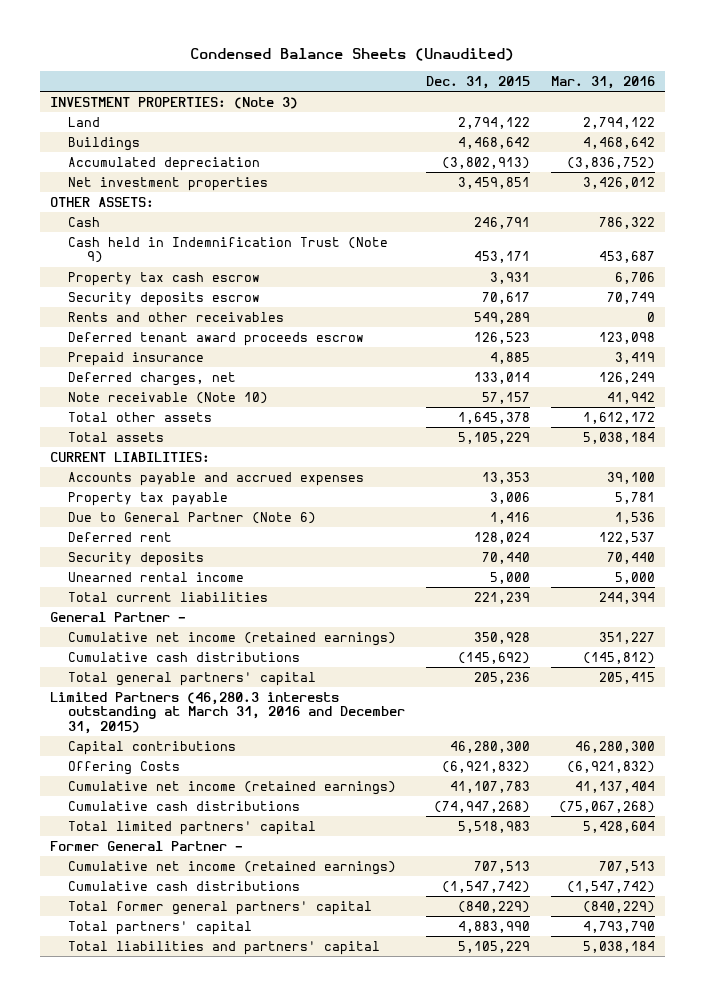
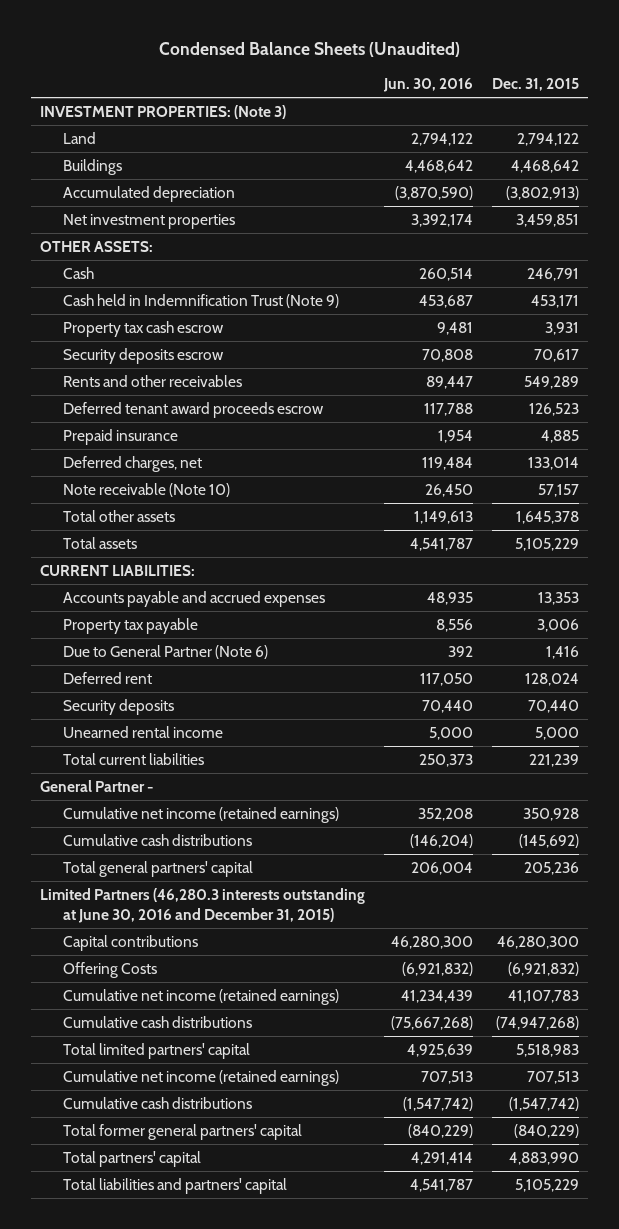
[550,75,655,89] Mar. 31, 2016 -> none
none -> [383,78,474,93] Jun. 30, 2016
[50,691,406,735] Limited Partners (46,280.3 interests outstanding at March 31, 2016 and December 31, 2015) -> [40,888,366,923] Limited Partners (46,280.3 interests outstanding at June 30, 2016 and December 31, 2015)
[50,840,244,851] Former General Partner - -> none

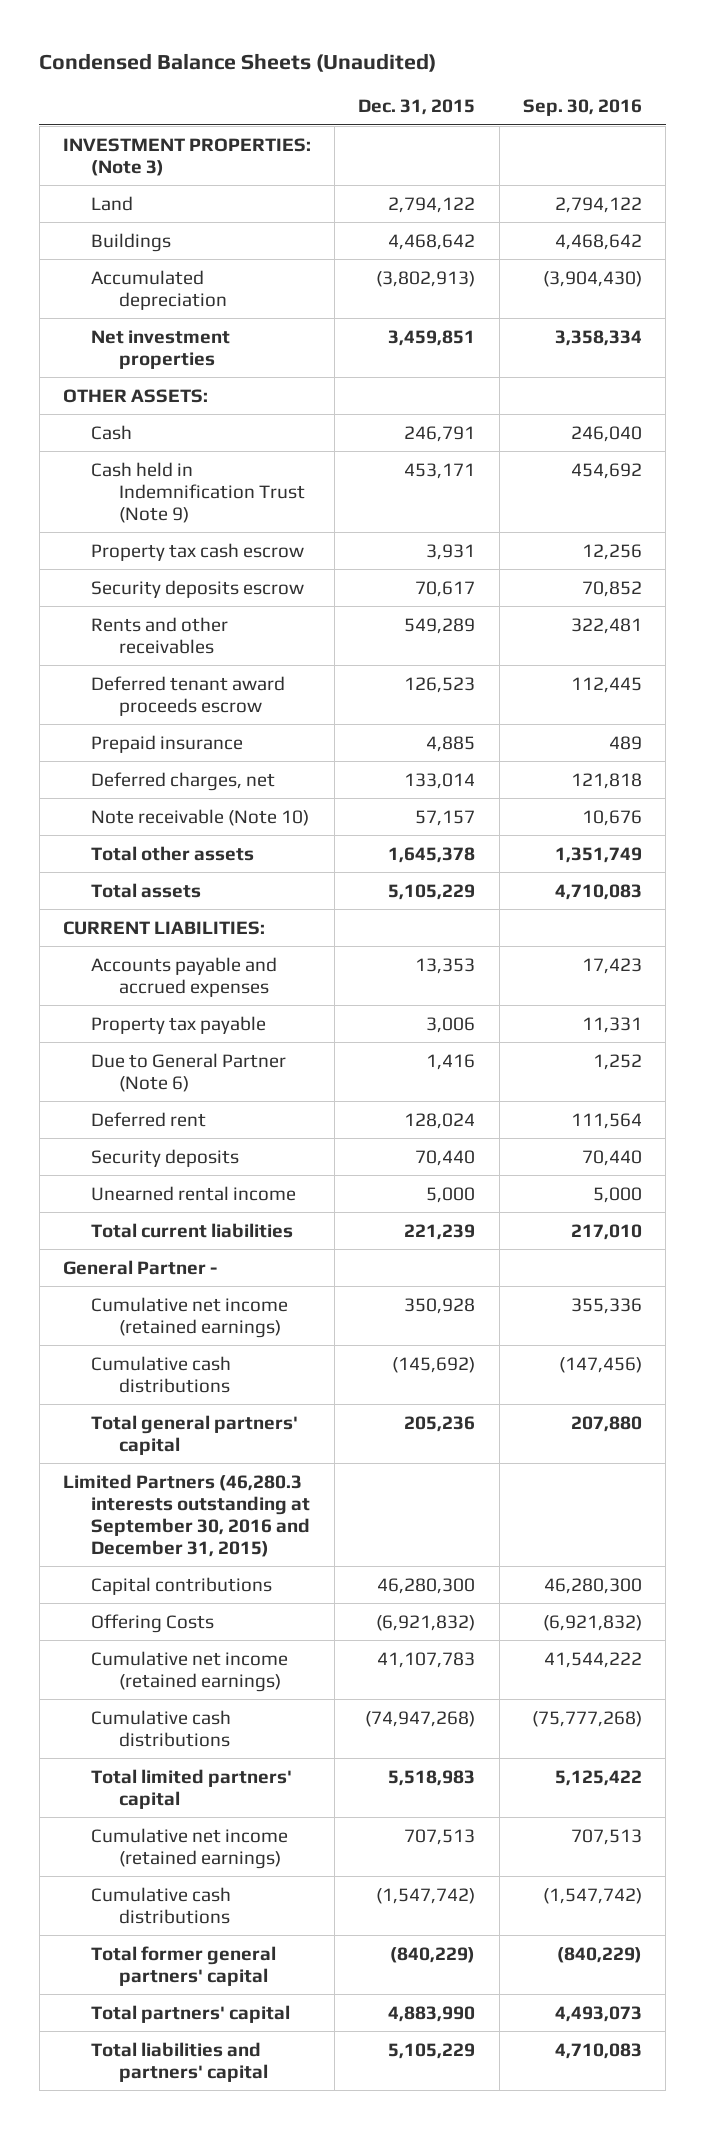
[383,78,474,93] Jun. 30, 2016 -> none
none -> [522,99,642,117] Sep. 30, 2016
[40,888,366,923] Limited Partners (46,280.3 interests outstanding at June 30, 2016 and December 31, 2015) -> [63,1473,311,1557] Limited Partners (46,280.3 interests outstanding at September 30, 2016 and December 31, 2015)

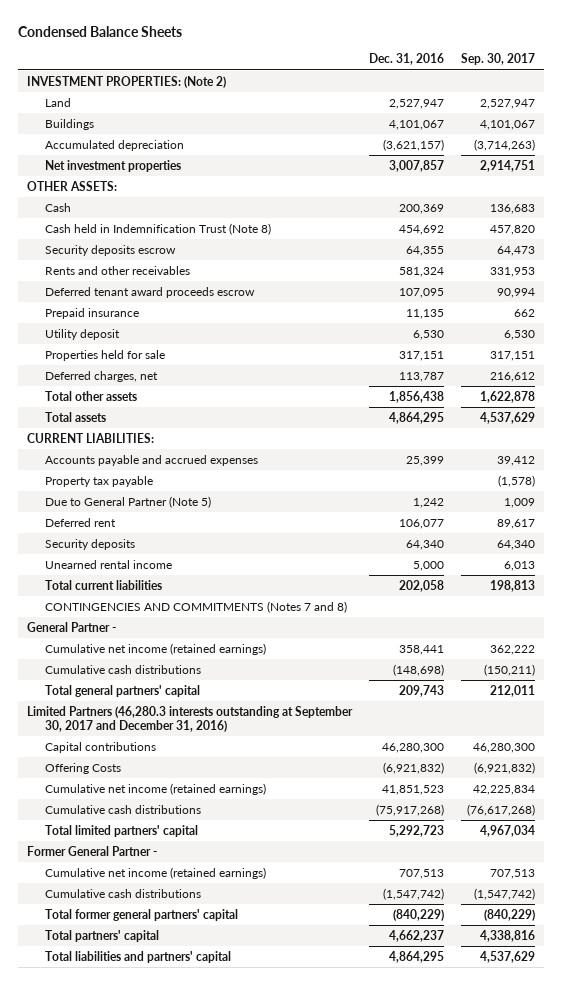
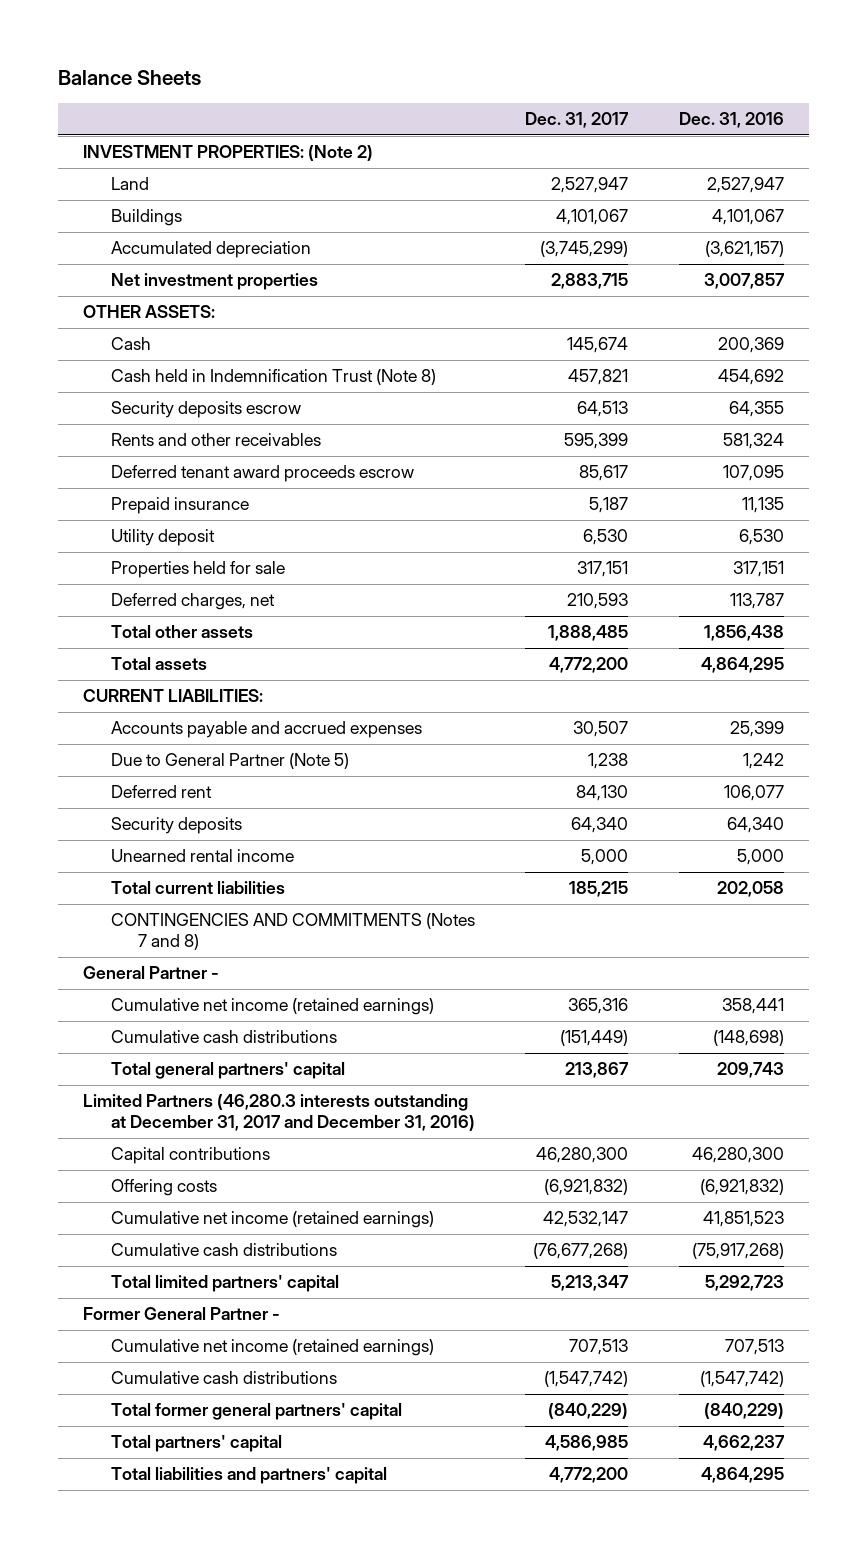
[18,25,183,37] Condensed Balance Sheets -> [57,70,201,86] Balance Sheets
[461,53,536,66] Sep. 30, 2017 -> none
none -> [525,112,630,129] Dec. 31, 2017
[44,475,153,487] Property tax payable -> none
[26,705,353,732] Limited Partners (46,280.3 interests outstanding at September 30, 2017 and December 31, 2016) -> [83,1094,475,1132] Limited Partners (46,280.3 interests outstanding at December 31, 2017 and December 31, 2016)
[44,762,121,774] Offering Costs -> [110,1179,217,1197] Offering costs

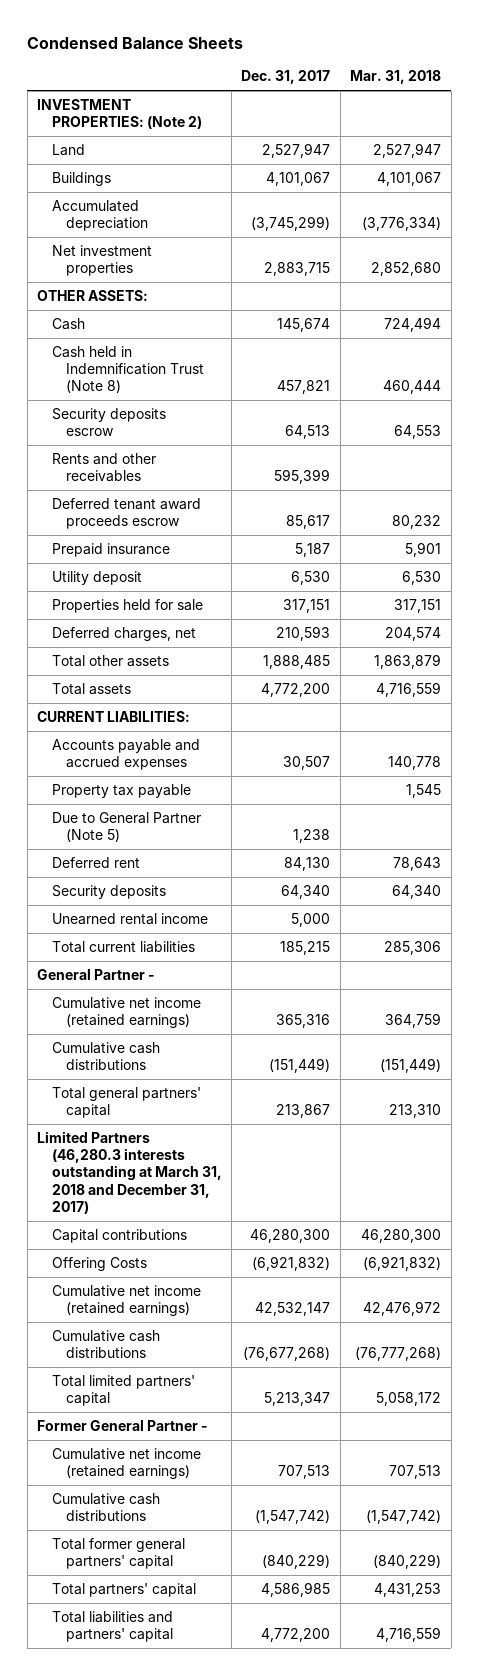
[57,70,201,86] Balance Sheets -> [27,36,244,49] Condensed Balance Sheets
[679,112,785,129] Dec. 31, 2016 -> none
none -> [350,70,442,85] Mar. 31, 2018
none -> [51,783,191,798] Property tax payable
[110,913,475,951] CONTINGENCIES AND COMMITMENTS (Notes 7 and 8) -> none
[83,1094,475,1132] Limited Partners (46,280.3 interests outstanding at December 31, 2017 and December 31, 2016) -> [37,1130,222,1214] Limited Partners (46,280.3 interests outstanding at March 31, 2018 and December 31, 2017)
[110,1179,217,1197] Offering costs -> [51,1256,147,1271] Offering Costs

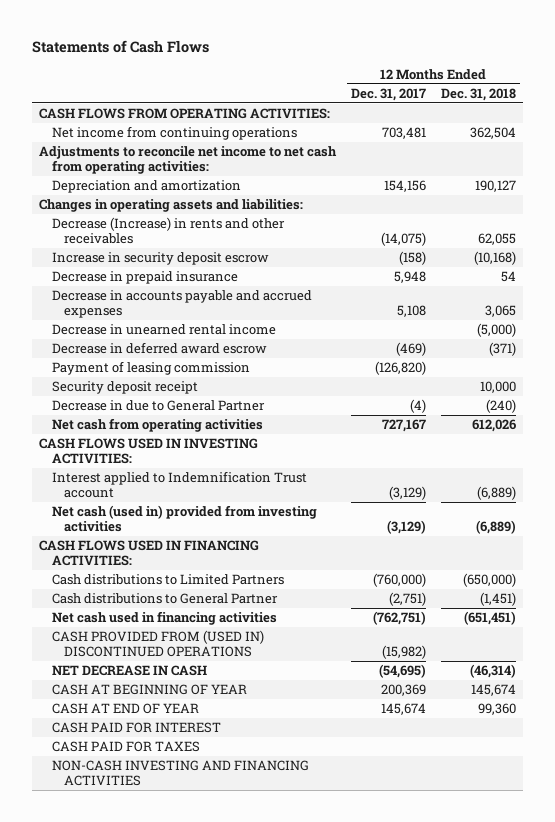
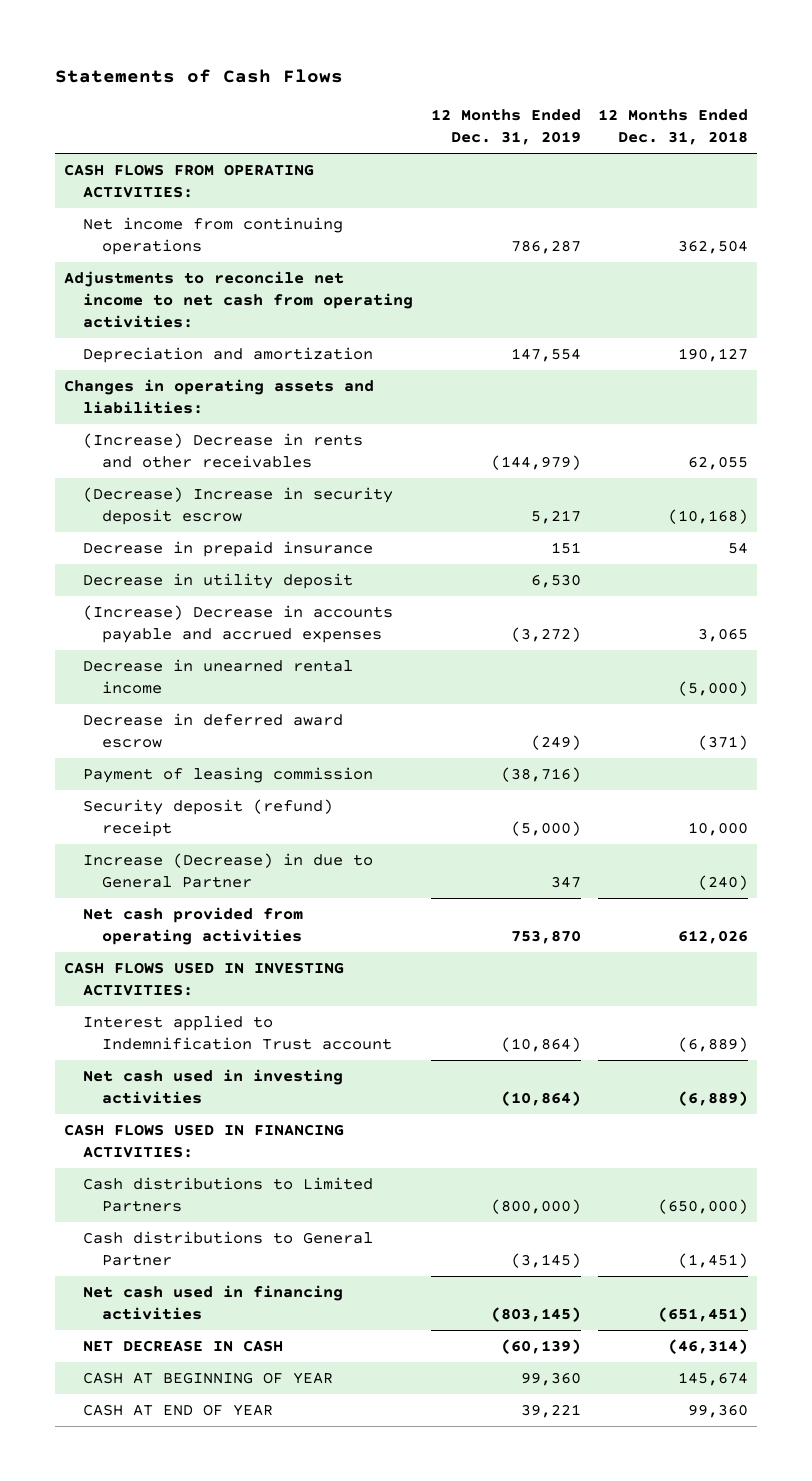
[351,87,427,101] Dec. 31, 2017 -> none
none -> [430,109,581,146] 12 Months Ended Dec. 31, 2019
[51,217,285,245] Decrease (Increase) in rents and other receivables -> [83,433,364,469] (Increase) Decrease in rents and other receivables
[51,252,269,266] Increase in security deposit escrow -> [83,487,394,526] (Decrease) Increase in security deposit escrow
none -> [83,573,354,590] Decrease in utility deposit
[51,290,312,319] Decrease in accounts payable and accrued expenses -> [83,605,394,644] (Increase) Decrease in accounts payable and accrued expenses
[51,381,198,395] Security deposit receipt -> [83,799,334,838] Security deposit (refund) receipt
[51,400,265,412] Decrease in due to General Partner -> [83,853,374,889] Increase (Decrease) in due to General Partner
[51,418,263,433] Net cash from operating activities -> [83,907,304,946] Net cash provided from operating activities
[51,505,317,533] Net cash (used in) provided from investing activities -> [83,1069,344,1105] Net cash used in investing activities
[51,630,264,658] CASH PROVIDED FROM (USED IN) DISCONTINUED OPERATIONS -> none
[51,722,221,734] CASH PAID FOR INTEREST -> none
[51,741,200,753] CASH PAID FOR TAXES -> none
[51,760,309,787] NON-CASH INVESTING AND FINANCING ACTIVITIES -> none

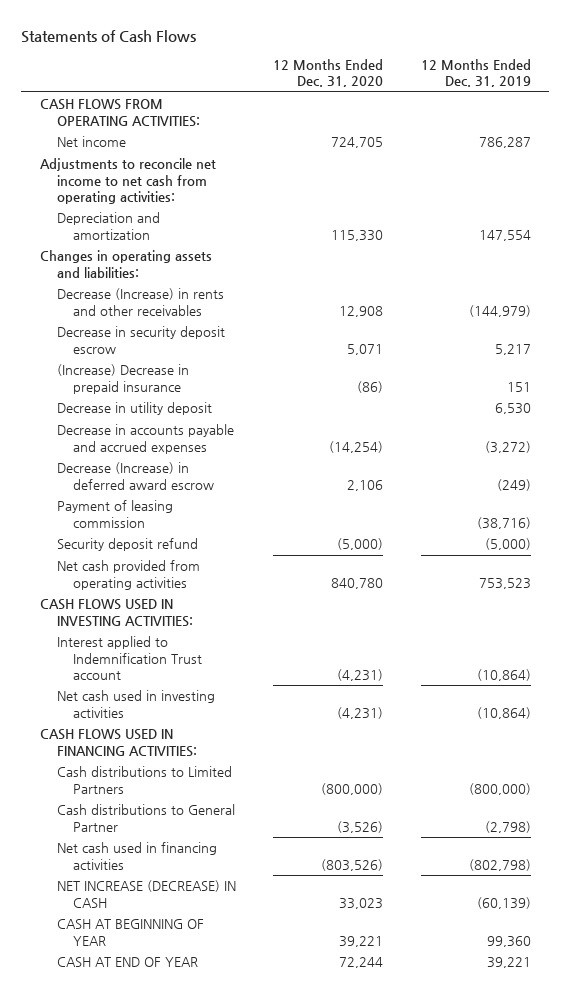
[598,109,749,146] 12 Months Ended Dec. 31, 2018 -> none
none -> [273,59,384,88] 12 Months Ended Dec. 31, 2020
[83,217,344,256] Net income from continuing operations -> [56,136,126,148] Net income
[83,433,364,469] (Increase) Decrease in rents and other receivables -> [56,288,224,316] Decrease (Increase) in rents and other receivables
[83,487,394,526] (Decrease) Increase in security deposit escrow -> [56,326,225,354] Decrease in security deposit escrow
[83,541,374,558] Decrease in prepaid insurance -> [56,364,189,394] (Increase) Decrease in prepaid insurance
[83,659,354,695] Decrease in unearned rental income -> none
[83,605,394,644] (Increase) Decrease in accounts payable and accrued expenses -> [56,424,234,454] Decrease in accounts payable and accrued expenses
[83,713,344,749] Decrease in deferred award escrow -> [56,462,215,490] Decrease (Increase) in deferred award escrow
[83,853,374,889] Increase (Decrease) in due to General Partner -> none
[83,799,334,838] Security deposit (refund) receipt -> [56,538,198,552] Security deposit refund
[510,930,581,945] 753,870 -> [478,577,531,589] 753,523
[510,1253,581,1269] (3,145) -> [484,820,531,833] (2,798)
[490,1307,581,1323] (803,145) -> [468,858,531,871] (802,798)
[83,1340,284,1353] NET DECREASE IN CASH -> [56,880,236,908] NET INCREASE (DECREASE) IN CASH

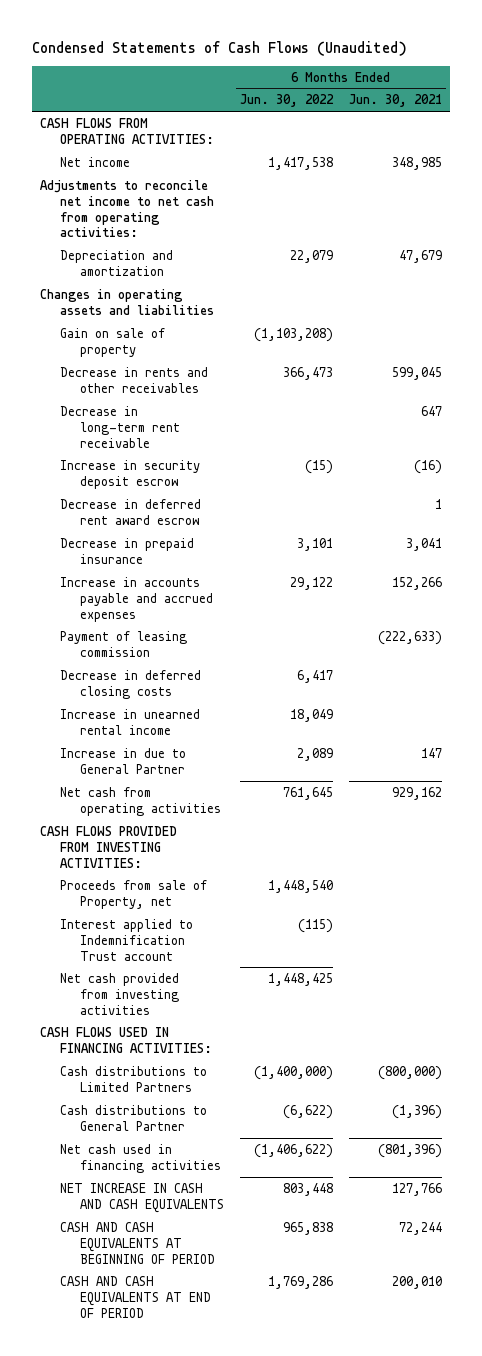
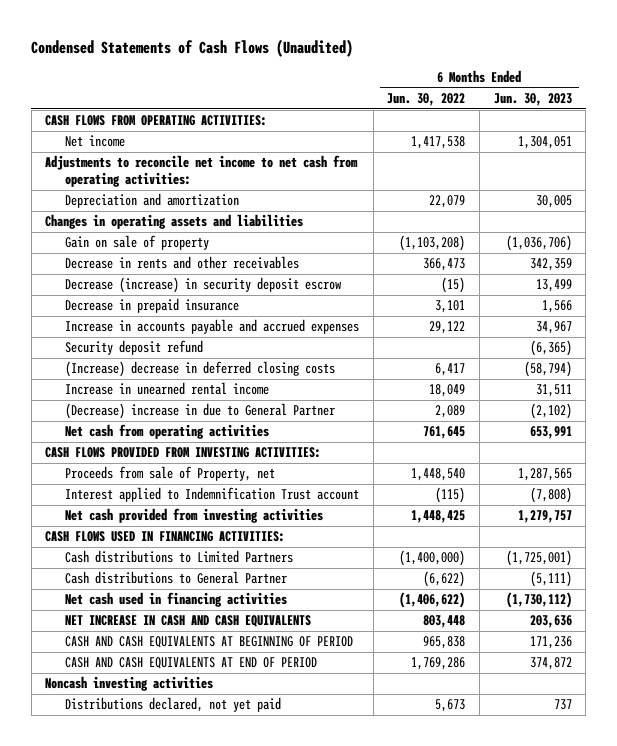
[348,94,442,108] Jun. 30, 2021 -> none
none -> [493,93,572,107] Jun. 30, 2023
[59,405,180,448] Decrease in long-term rent receivable -> none
[59,498,201,525] Decrease in deferred rent award escrow -> none
[59,459,200,489] Increase in security deposit escrow -> [64,277,341,294] Decrease (increase) in security deposit escrow
[59,630,187,657] Payment of leasing commission -> none
none -> [64,340,203,356] Security deposit refund
[59,669,201,699] Decrease in deferred closing costs -> [64,361,335,378] (Increase) decrease in deferred closing costs
[59,747,186,774] Increase in due to General Partner -> [64,403,335,420] (Decrease) increase in due to General Partner
none -> [45,676,214,692] Noncash investing activities
none -> [64,697,281,713] Distributions declared, not yet paid

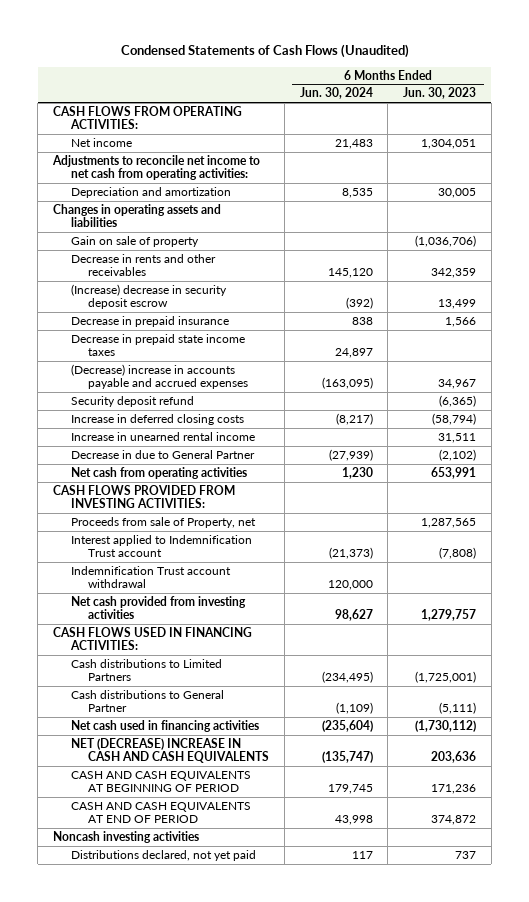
[387,93,466,107] Jun. 30, 2022 -> none
none -> [299,87,373,100] Jun. 30, 2024
[64,277,341,294] Decrease (increase) in security deposit escrow -> [70,283,227,310] (Increase) decrease in security deposit escrow
none -> [70,333,245,357] Decrease in prepaid state income taxes
[64,319,359,335] Increase in accounts payable and accrued expenses -> [70,363,249,390] (Decrease) increase in accounts payable and accrued expenses
[64,361,335,378] (Increase) decrease in deferred closing costs -> [70,413,244,425] Increase in deferred closing costs
[64,403,335,420] (Decrease) increase in due to General Partner -> [70,449,255,459] Decrease in due to General Partner
none -> [70,565,231,589] Indemnification Trust account withdrawal
[64,615,311,628] NET INCREASE IN CASH AND CASH EQUIVALENTS -> [70,737,270,764] NET (DECREASE) INCREASE IN CASH AND CASH EQUIVALENTS

